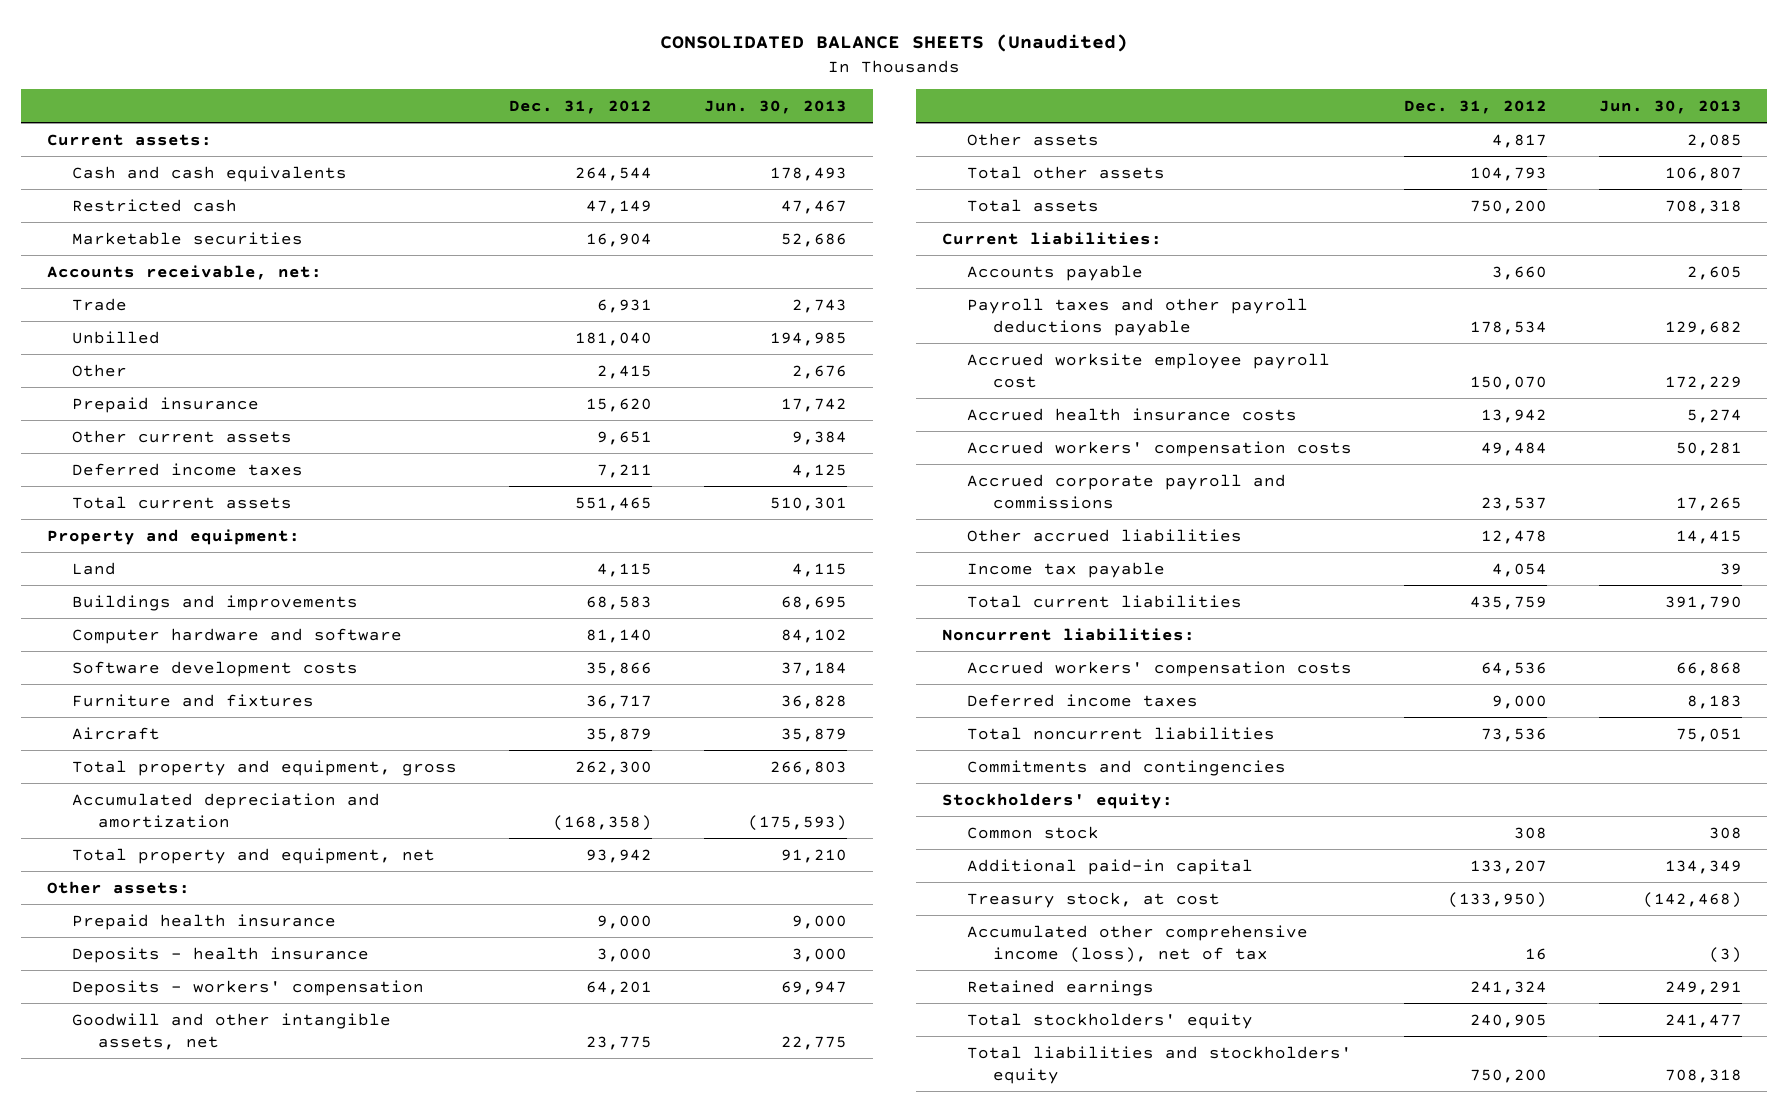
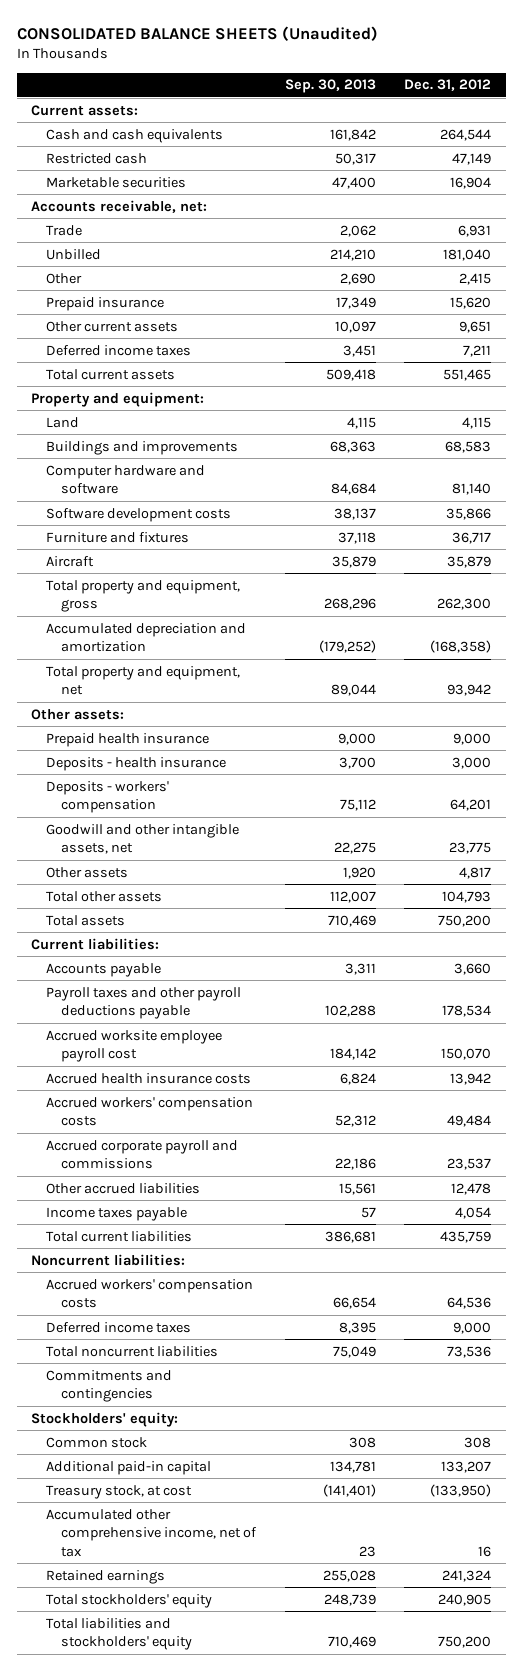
[703,99,847,114] Jun. 30, 2013 -> none
none -> [284,79,376,94] Sep. 30, 2013
[967,561,1166,578] Income tax payable -> [46,1206,188,1221] Income taxes payable
[967,924,1309,964] Accumulated other comprehensive income (loss), net of tax -> [46,1508,258,1557] Accumulated other comprehensive income, net of tax

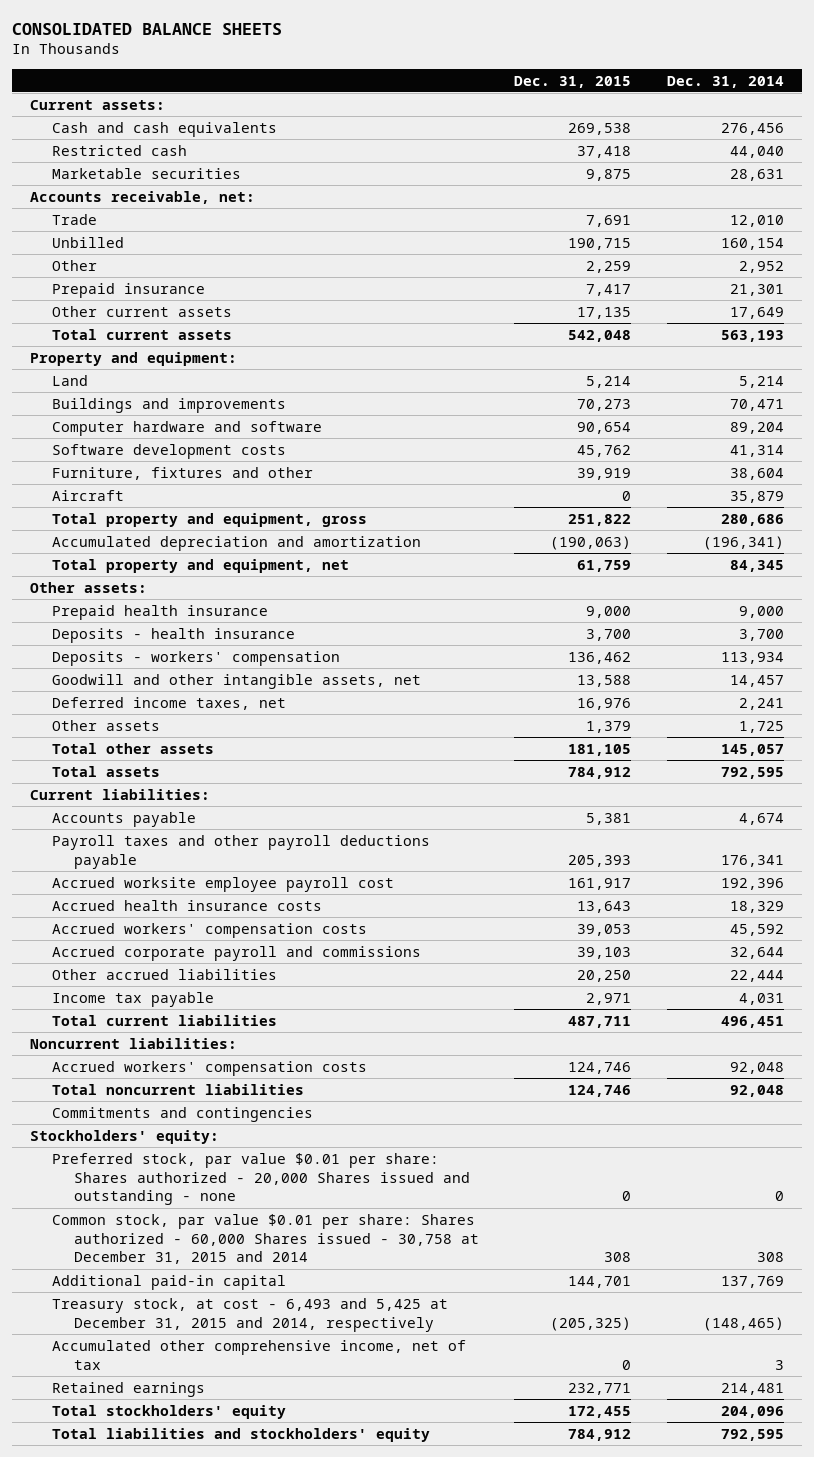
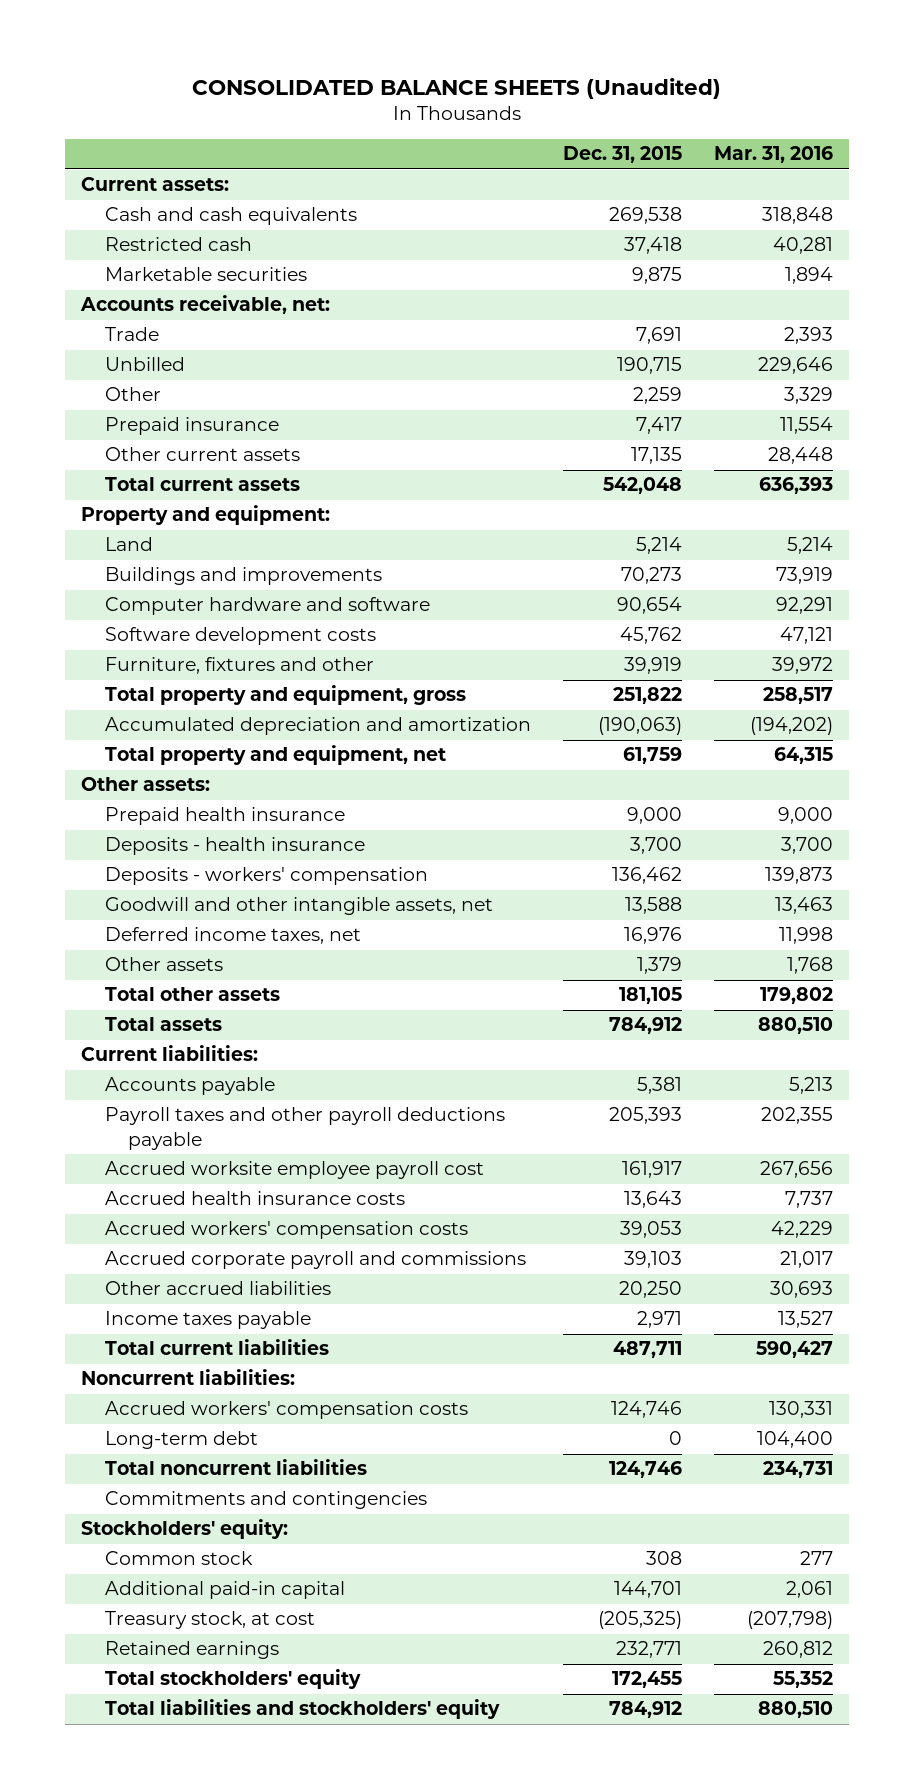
[12,22,283,35] CONSOLIDATED BALANCE SHEETS -> [192,77,722,99] CONSOLIDATED BALANCE SHEETS (Unaudited)
[667,75,785,88] Dec. 31, 2014 -> none
none -> [713,146,833,164] Mar. 31, 2016
[51,489,124,501] Aircraft -> none
[51,991,214,1007] Income tax payable -> [104,1311,311,1330] Income taxes payable
none -> [104,1431,258,1450] Long-term debt
[51,1152,470,1206] Preferred stock, par value $0.01 per share: Shares authorized - 20,000 Shares issued and outstanding - none -> none
[51,1213,479,1265] Common stock, par value $0.01 per share: Shares authorized - 60,000 Shares issued - 30,758 at December 31, 2015 and 2014 -> [104,1551,253,1566] Common stock
[51,1339,466,1370] Accumulated other comprehensive income, net of tax -> none
[51,1297,448,1332] Treasury stock, at cost - 6,493 and 5,425 at December 31, 2015 and 2014, respectively -> [104,1611,315,1630] Treasury stock, at cost

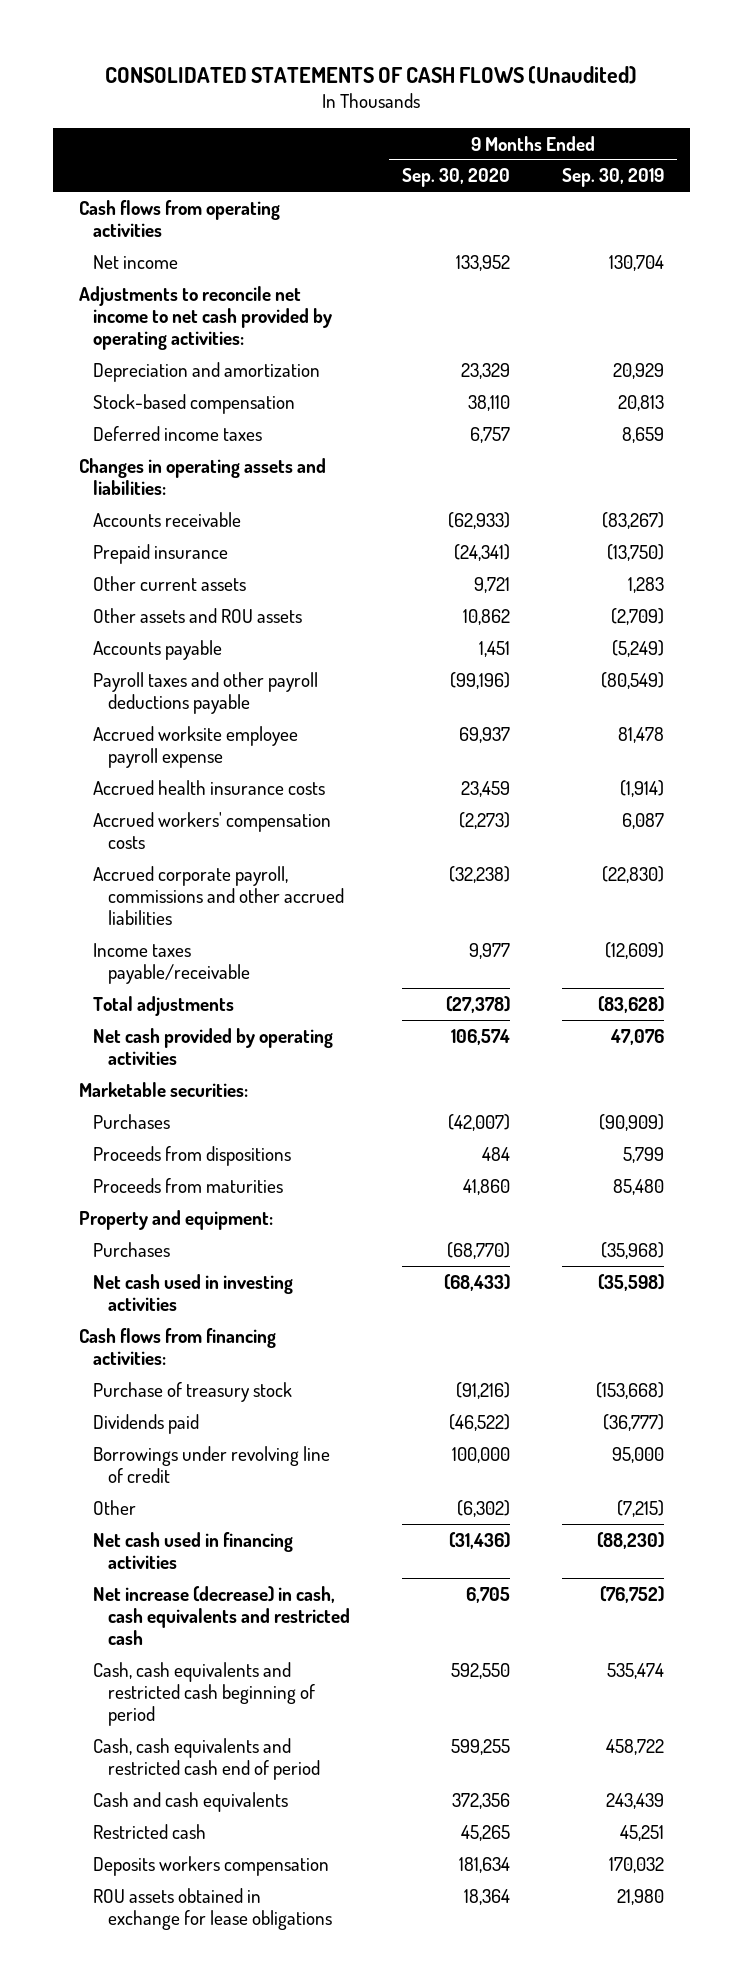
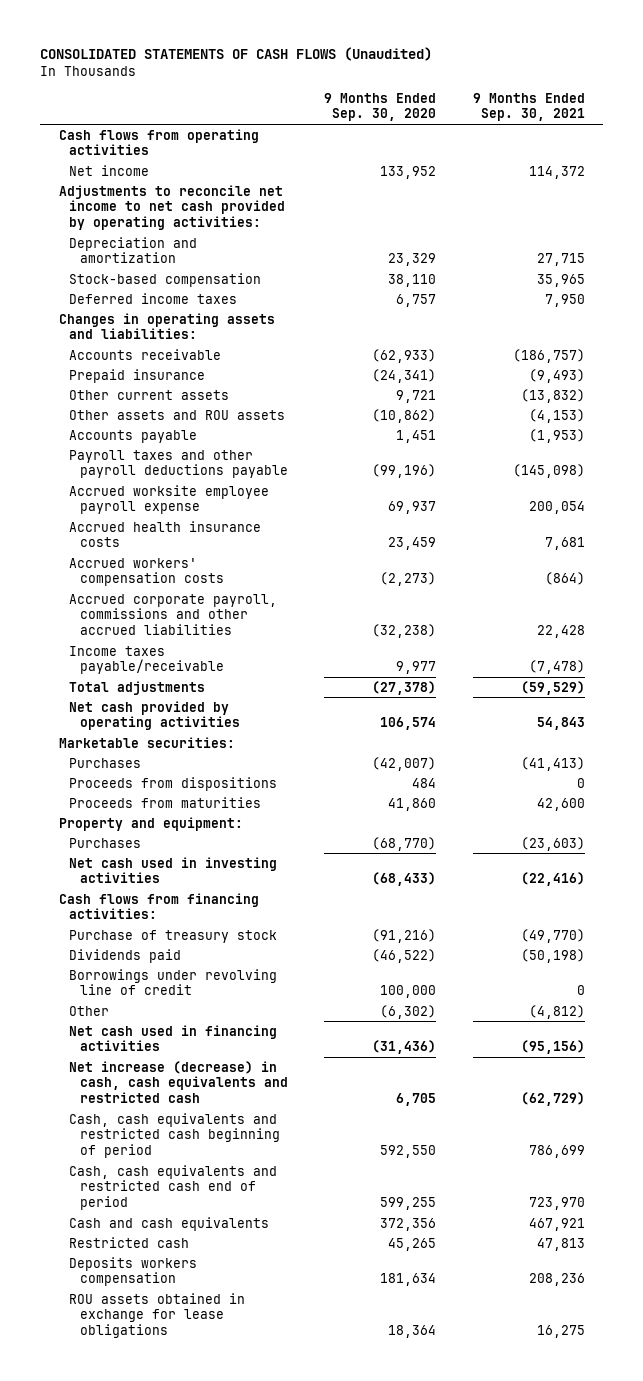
[561,168,664,188] Sep. 30, 2019 -> none
none -> [472,92,585,122] 9 Months Ended Sep. 30, 2021
[462,608,510,625] 10,862 -> [372,408,437,423] (10,862)

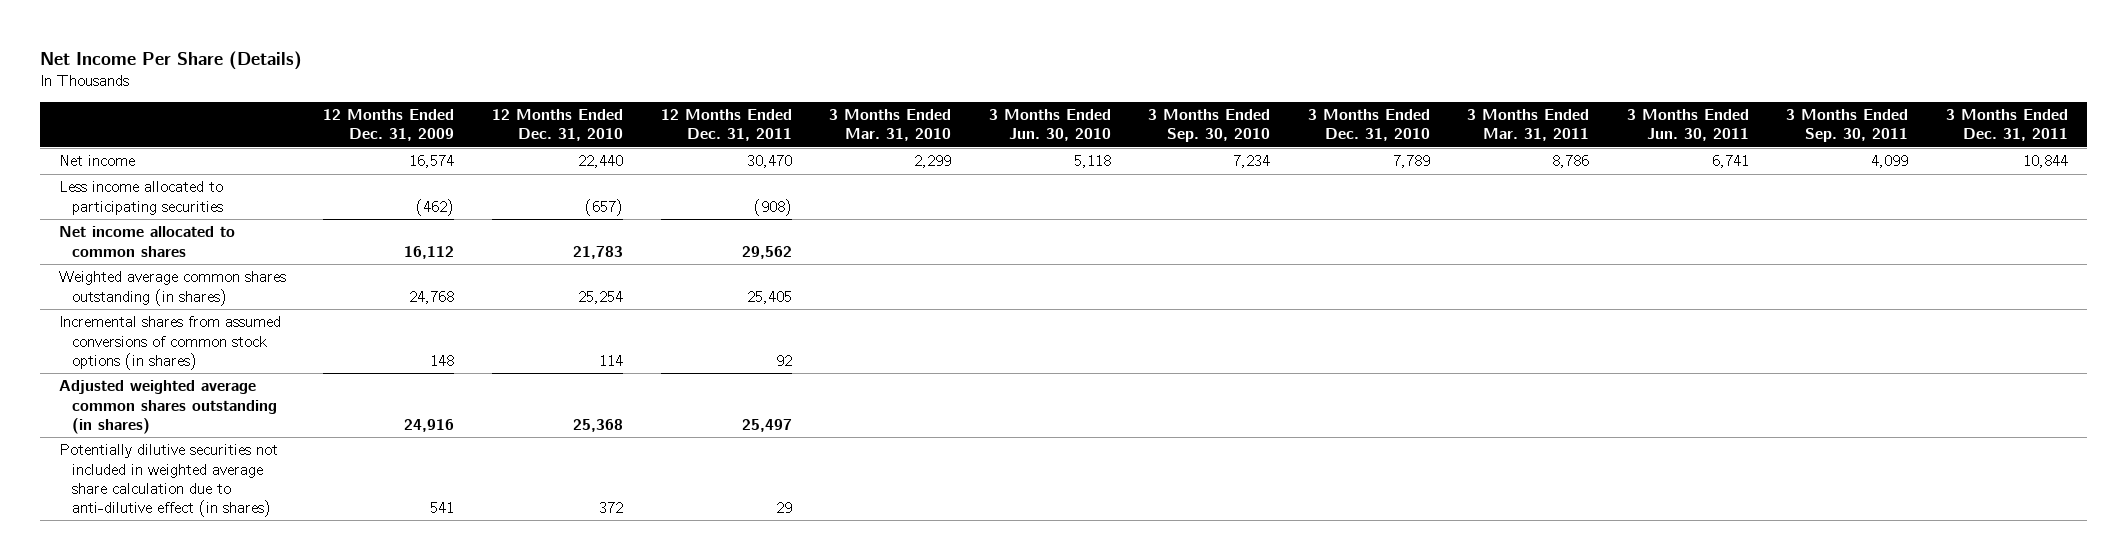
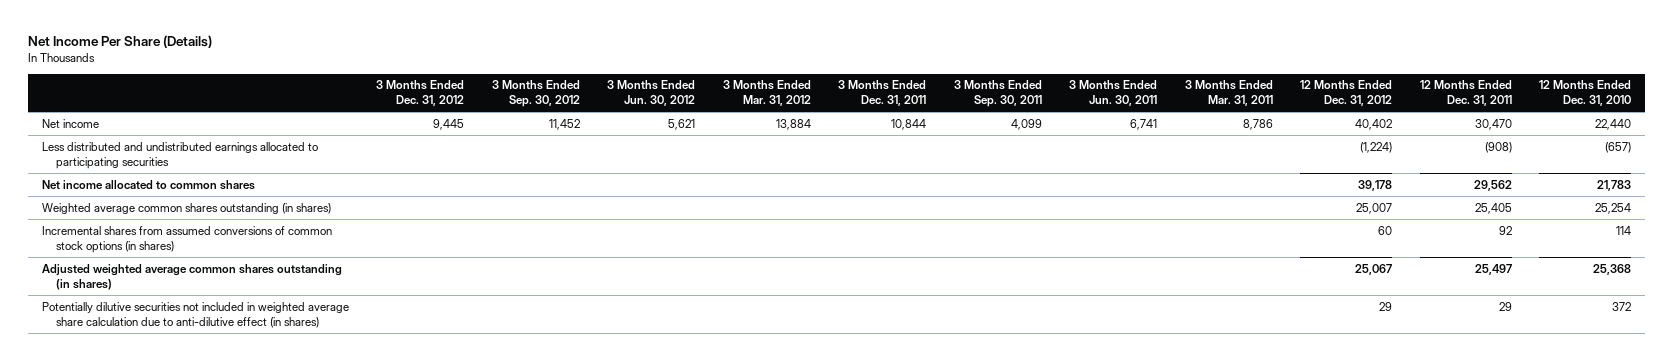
[323,109,455,142] 12 Months Ended Dec. 31, 2009 -> none
[829,109,952,142] 3 Months Ended Mar. 31, 2010 -> none
[988,109,1111,142] 3 Months Ended Jun. 30, 2010 -> none
[1148,109,1271,143] 3 Months Ended Sep. 30, 2010 -> none
[1307,109,1430,142] 3 Months Ended Dec. 31, 2010 -> none
none -> [376,80,465,107] 3 Months Ended Dec. 31, 2012
none -> [491,80,580,108] 3 Months Ended Sep. 30, 2012
none -> [607,80,696,107] 3 Months Ended Jun. 30, 2012
none -> [722,80,811,107] 3 Months Ended Mar. 31, 2012
none -> [1300,80,1393,107] 12 Months Ended Dec. 31, 2012
[58,181,223,215] Less income allocated to participating securities -> [42,141,319,169] Less distributed and undistributed earnings allocated to participating securities

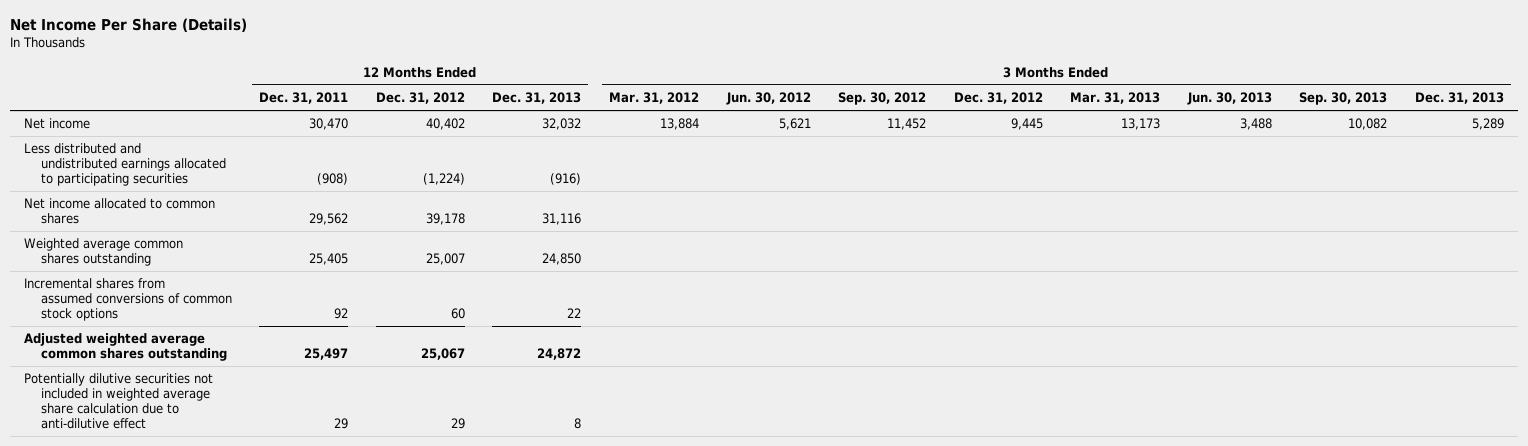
[838,80,927,107] 3 Months Ended Dec. 31, 2011 -> none
[953,80,1042,108] 3 Months Ended Sep. 30, 2011 -> none
[1069,80,1158,107] 3 Months Ended Jun. 30, 2011 -> none
[1184,80,1273,107] 3 Months Ended Mar. 31, 2011 -> none
[1539,80,1632,107] 12 Months Ended Dec. 31, 2010 -> none
none -> [492,92,582,105] Dec. 31, 2013
none -> [1070,92,1161,105] Mar. 31, 2013
none -> [1186,92,1272,106] Jun. 30, 2013
none -> [1299,92,1388,106] Sep. 30, 2013
none -> [1414,92,1504,105] Dec. 31, 2013
[42,202,332,214] Weighted average common shares outstanding (in shares) -> [23,238,183,267] Weighted average common shares outstanding
[42,225,333,253] Incremental shares from assumed conversions of common stock options (in shares) -> [23,278,232,322] Incremental shares from assumed conversions of common stock options
[42,263,343,290] Adjusted weighted average common shares outstanding (in shares) -> [23,333,227,362] Adjusted weighted average common shares outstanding
[42,301,350,328] Potentially dilutive securities not included in weighted average share calculation due to anti-dilutive effect (in shares) -> [23,373,213,430] Potentially dilutive securities not included in weighted average share calculation due to anti-dilutive effect

